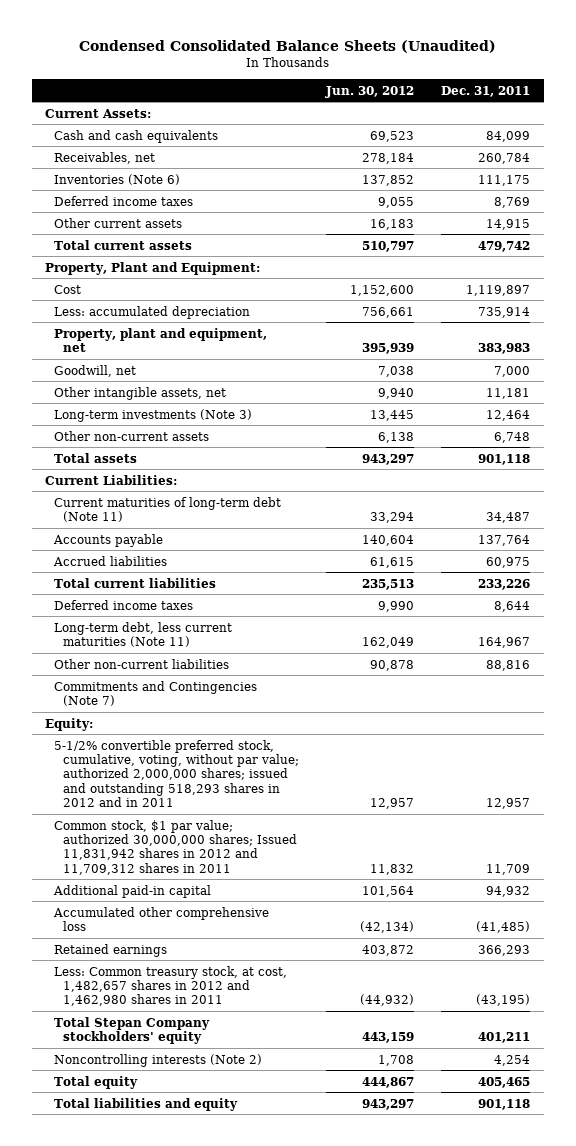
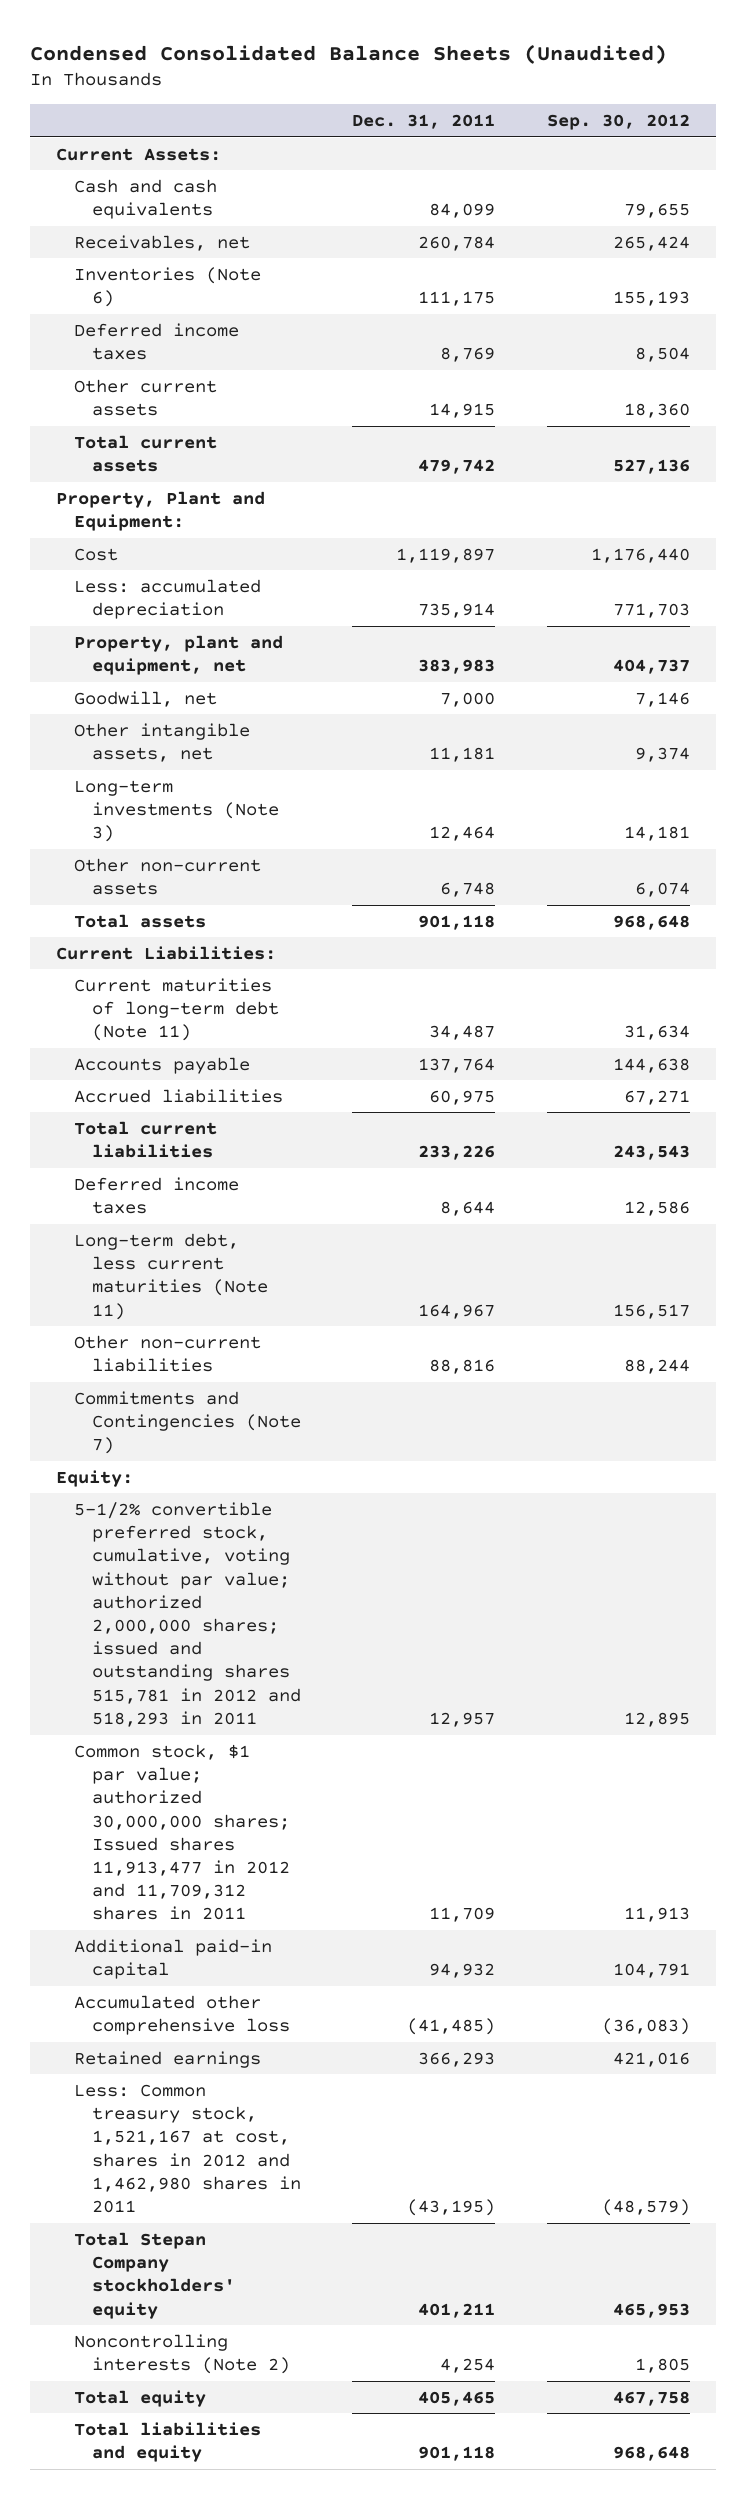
[324,85,414,98] Jun. 30, 2012 -> none
none -> [546,114,690,131] Sep. 30, 2012
[53,739,299,807] 5-1/2% convertible preferred stock, cumulative, voting, without par value; authorized 2,000,000 shares; issued and outstanding 518,293 shares in 2012 and in 2011 -> [73,1501,301,1727] 5-1/2% convertible preferred stock, cumulative, voting without par value; authorized 2,000,000 shares; issued and outstanding shares 515,781 in 2012 and 518,293 in 2011
[53,819,297,875] Common stock, $1 par value; authorized 30,000,000 shares; Issued 11,831,942 shares in 2012 and 11,709,312 shares in 2011 -> [73,1743,290,1921] Common stock, $1 par value; authorized 30,000,000 shares; Issued shares 11,913,477 in 2012 and 11,709,312 shares in 2011
[53,965,287,1007] Less: Common treasury stock, at cost, 1,482,657 shares in 2012 and 1,462,980 shares in 2011 -> [73,2083,301,2213] Less: Common treasury stock, 1,521,167 at cost, shares in 2012 and 1,462,980 shares in 2011

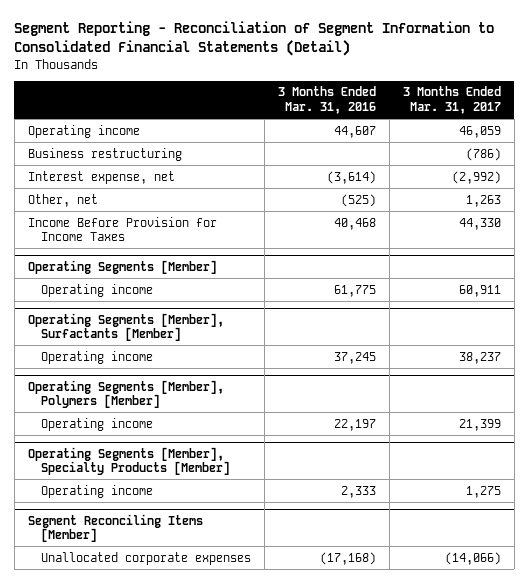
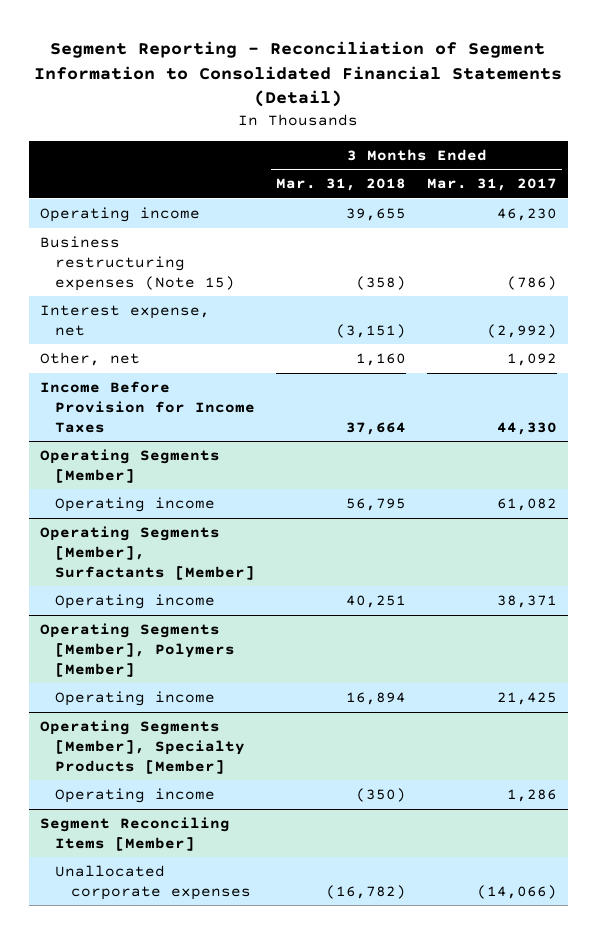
[278,86,377,114] 3 Months Ended Mar. 31, 2016 -> none
none -> [276,178,407,192] Mar. 31, 2018
[458,125,501,138] 46,059 -> [497,207,558,221] 46,230
[27,147,182,161] Business restructuring -> [39,235,236,291] Business restructuring expenses (Note 15)
[465,194,501,207] 1,263 -> [507,352,558,366] 1,092
[458,284,501,297] 60,911 -> [497,497,558,511] 61,082
[458,351,501,364] 38,237 -> [497,594,558,608] 38,371
[458,418,501,431] 21,399 -> [497,691,558,705] 21,425
[465,485,501,498] 1,275 -> [507,788,558,802] 1,286

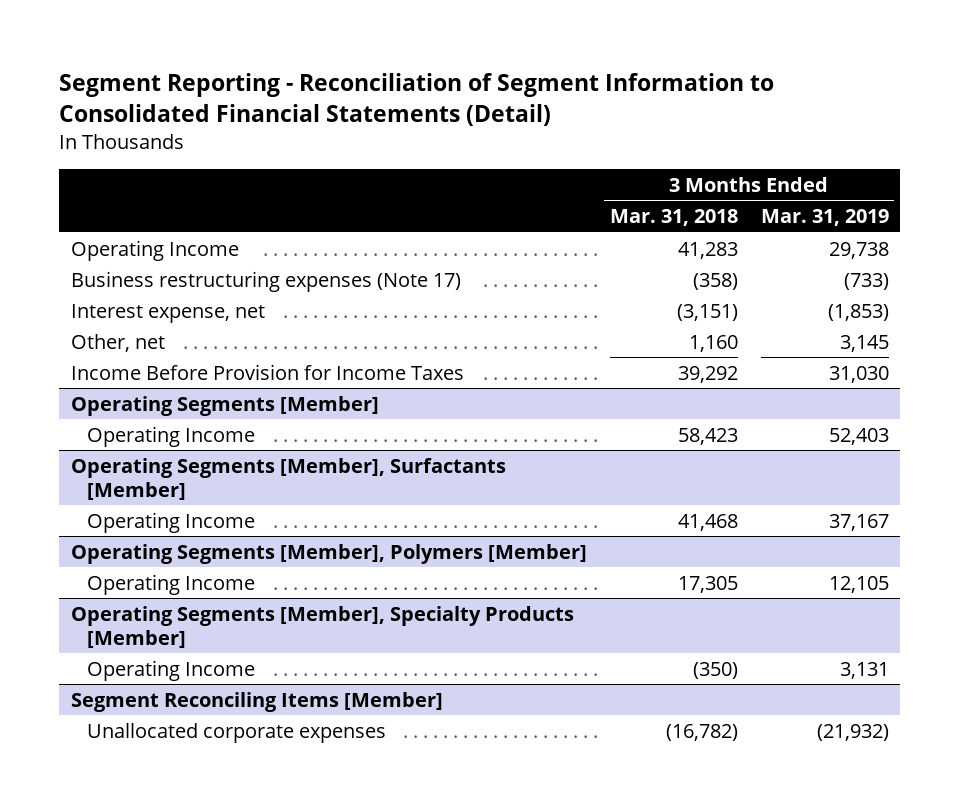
[427,178,558,192] Mar. 31, 2017 -> none
none -> [760,209,889,227] Mar. 31, 2019
[39,206,200,222] Operating income -> [70,239,239,261] Operating Income
[346,207,407,221] 39,655 -> [677,241,738,259] 41,283
[39,235,236,291] Business restructuring expenses (Note 15) -> [70,270,461,292] Business restructuring expenses (Note 17)
[346,421,407,435] 37,664 -> [677,365,738,383] 39,292
[55,496,216,512] Operating income -> [87,425,256,447] Operating Income
[346,497,407,511] 56,795 -> [677,427,738,445] 58,423
[55,593,216,609] Operating income -> [87,511,256,533] Operating Income
[346,594,407,608] 40,251 -> [677,513,738,531] 41,468
[55,690,216,706] Operating income -> [87,573,256,595] Operating Income
[346,691,407,705] 16,894 -> [677,575,738,593] 17,305
[55,787,216,803] Operating income -> [87,659,256,681] Operating Income

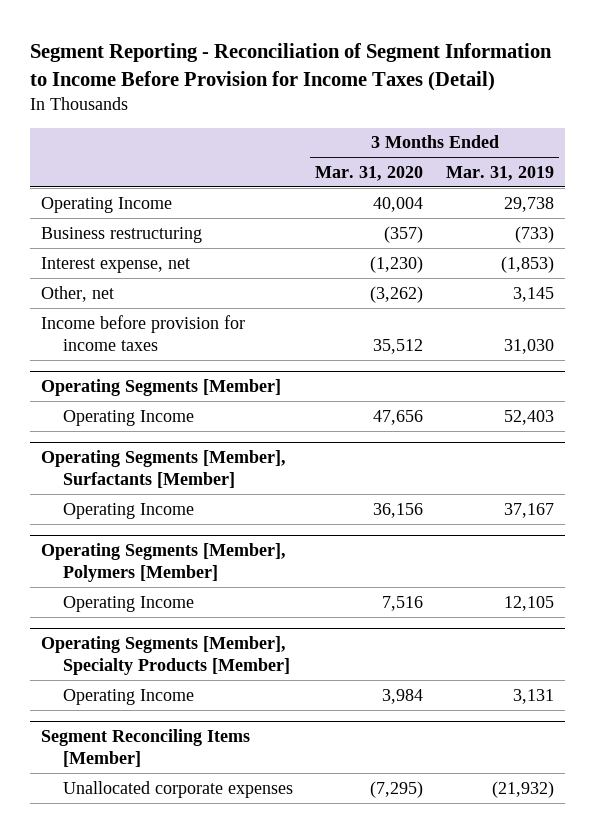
[59,72,775,127] Segment Reporting - Reconciliation of Segment Information to Consolidated Financial Statements (Detail) -> [30,43,553,91] Segment Reporting - Reconciliation of Segment Information to Income Before Provision for Income Taxes (Detail)
[609,209,738,227] Mar. 31, 2018 -> none
none -> [315,165,424,181] Mar. 31, 2020
[70,270,461,292] Business restructuring expenses (Note 17) -> [41,226,203,243] Business restructuring
[70,363,464,380] Income Before Provision for Income Taxes -> [41,314,246,351] Income before provision for income taxes

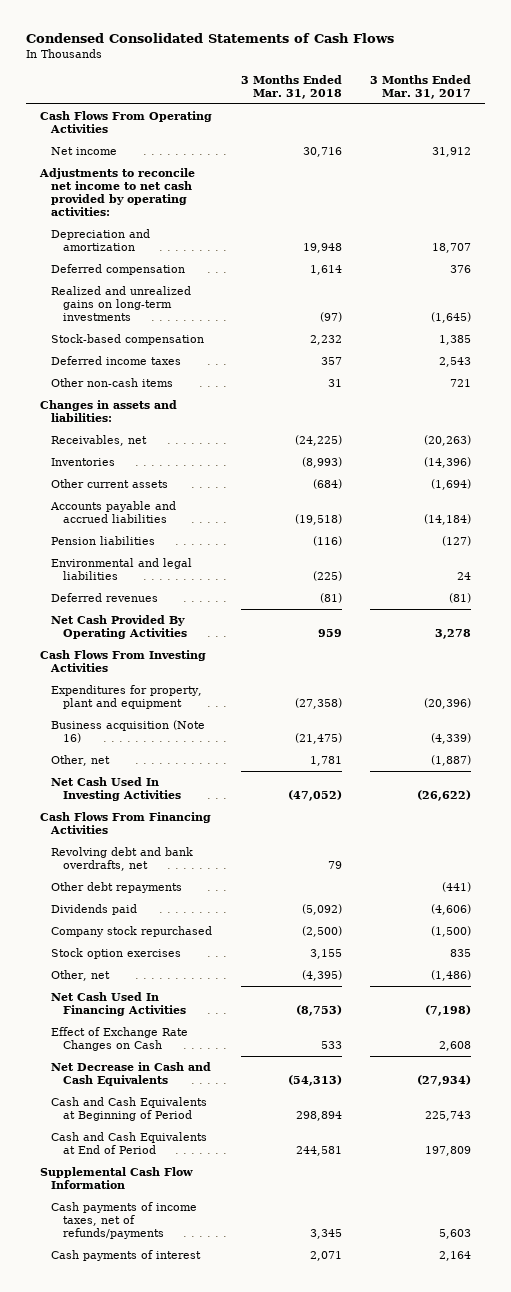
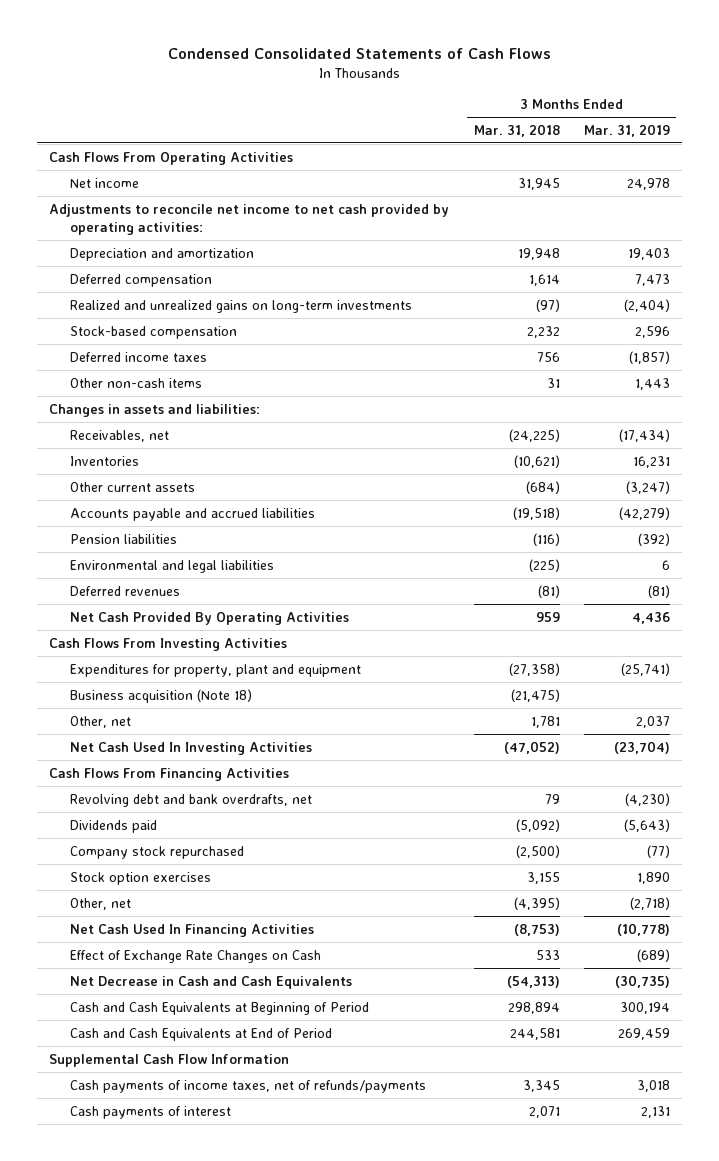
[369,74,471,99] 3 Months Ended Mar. 31, 2017 -> none
none -> [583,123,670,137] Mar. 31, 2019
[302,146,342,157] 30,716 -> [517,177,560,190] 31,945
[320,356,342,365] 357 -> [536,351,560,362] 756
[301,456,342,468] (8,993) -> [513,454,560,468] (10,621)
[51,719,206,743] Business acquisition (Note 16) -> [69,688,252,703] Business acquisition (Note 18)
[51,881,183,893] Other debt repayments -> none

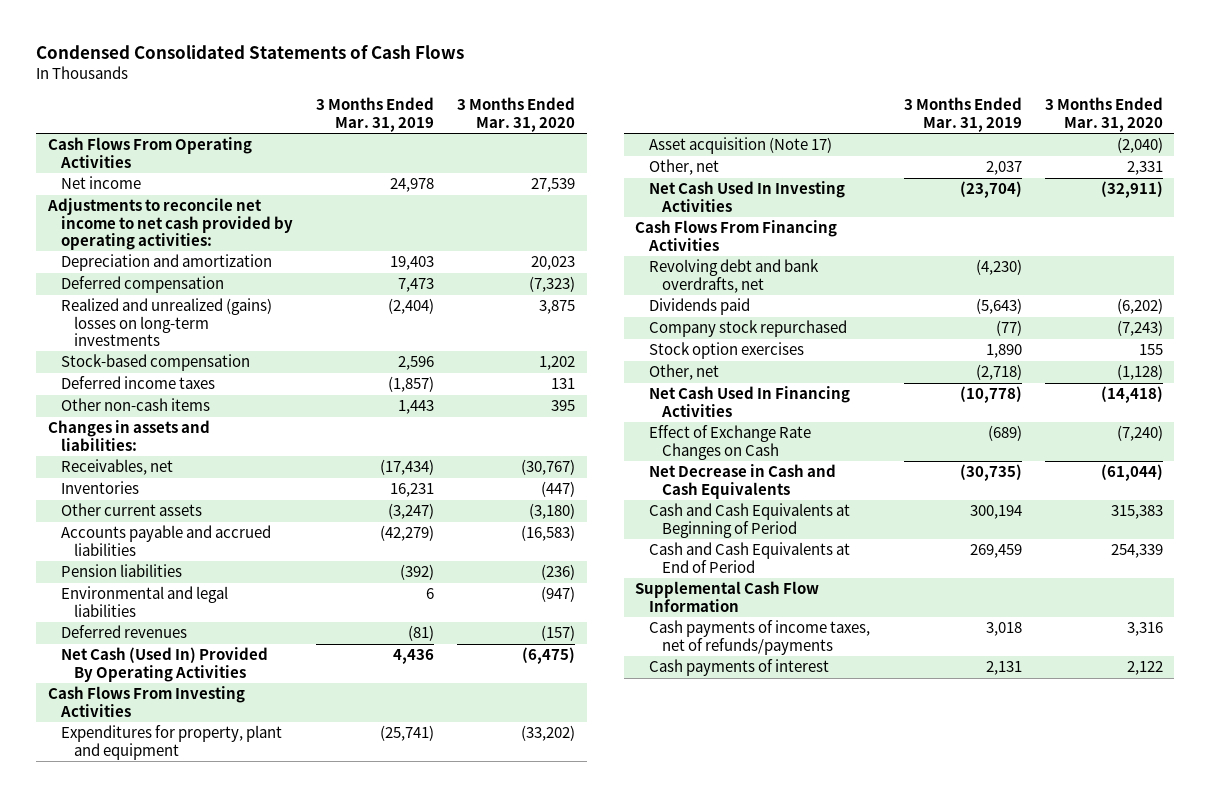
[473,123,560,137] Mar. 31, 2018 -> none
none -> [457,97,576,132] 3 Months Ended Mar. 31, 2020
[69,299,412,313] Realized and unrealized gains on long-term investments -> [60,298,272,346] Realized and unrealized (gains) losses on long-term investments
[69,611,349,625] Net Cash Provided By Operating Activities -> [60,647,268,682] Net Cash (Used In) Provided By Operating Activities
[69,688,252,703] Business acquisition (Note 18) -> none
none -> [648,137,832,155] Asset acquisition (Note 17)

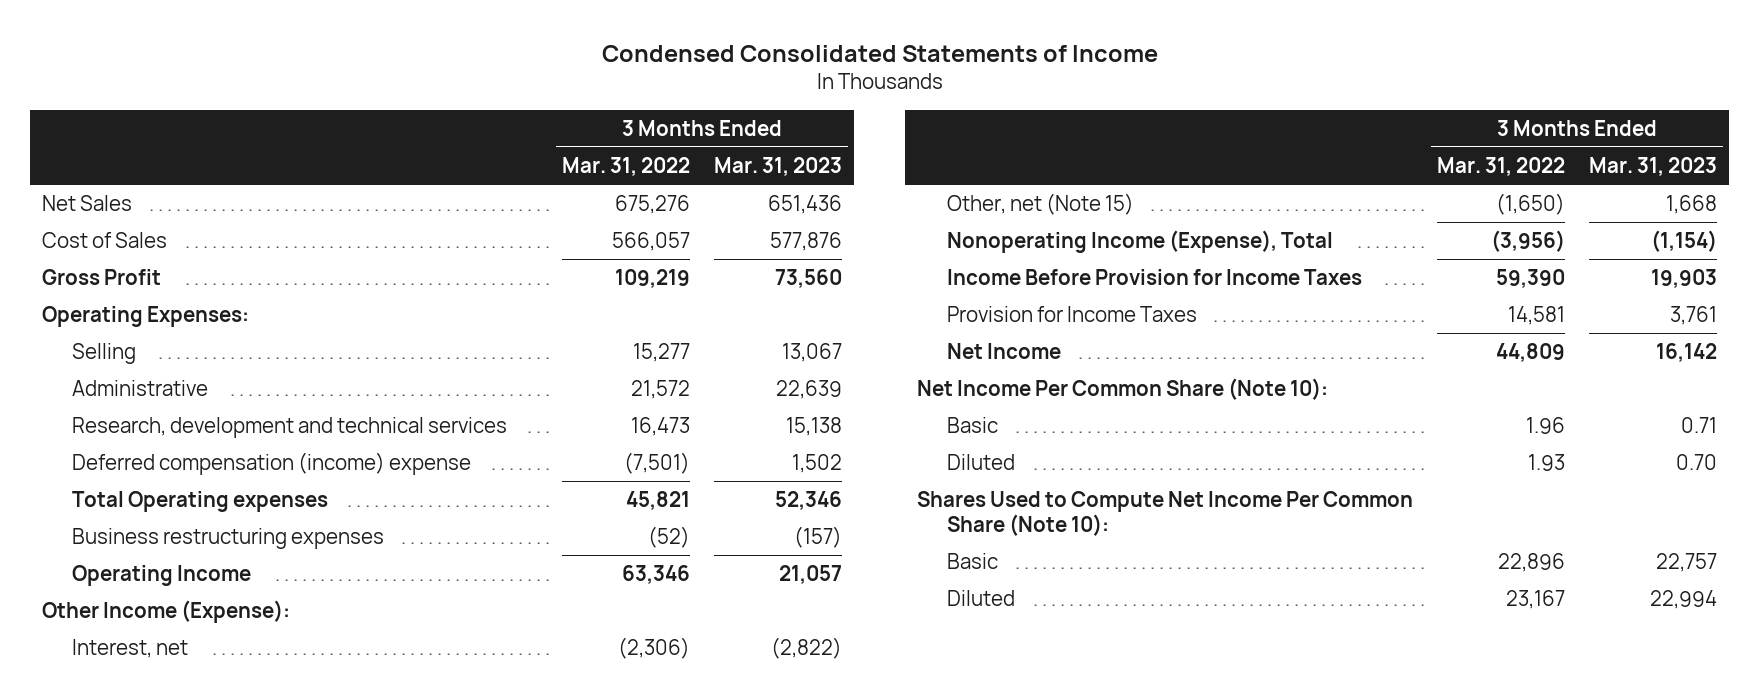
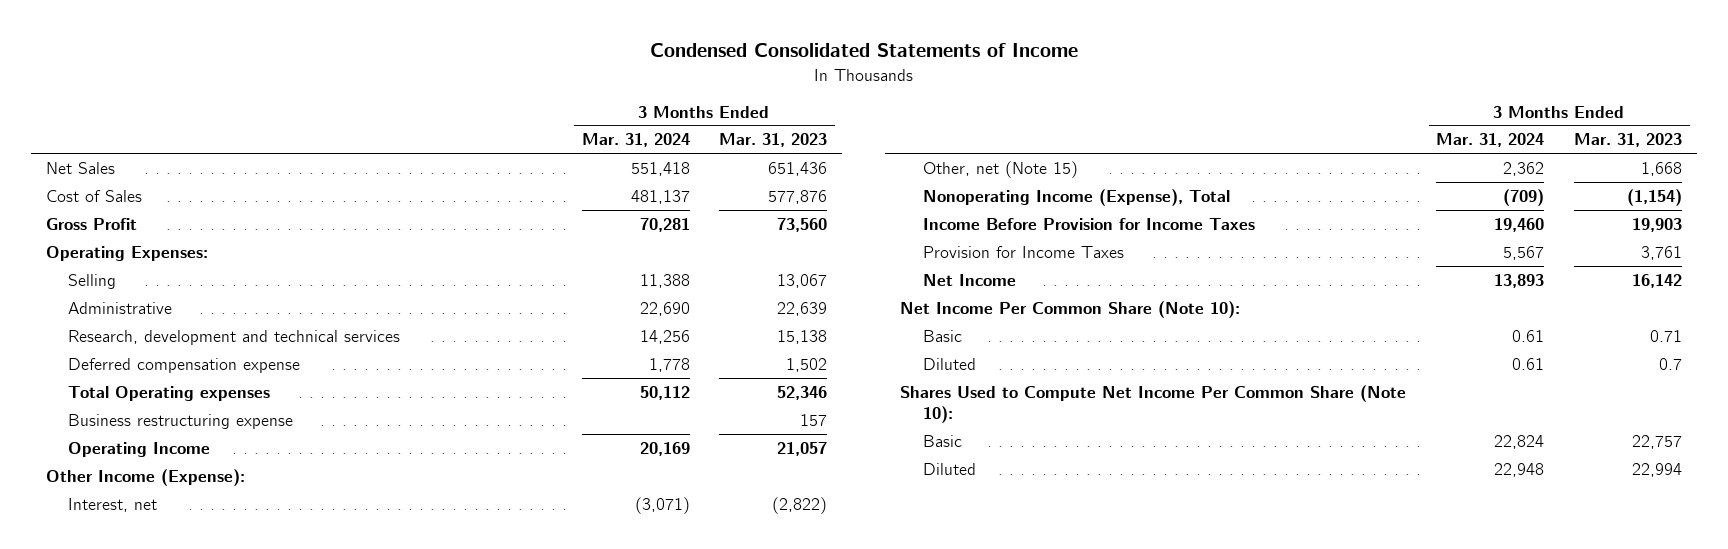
[561,156,690,176] Mar. 31, 2022 -> none
none -> [581,133,690,148] Mar. 31, 2024
[71,452,471,476] Deferred compensation (income) expense -> [68,357,301,373] Deferred compensation expense
[71,528,384,550] Business restructuring expenses -> [68,413,294,429] Business restructuring expense
[794,526,843,549] (157) -> [800,413,828,426] 157
[1676,454,1718,471] 0.70 -> [1659,357,1683,370] 0.7

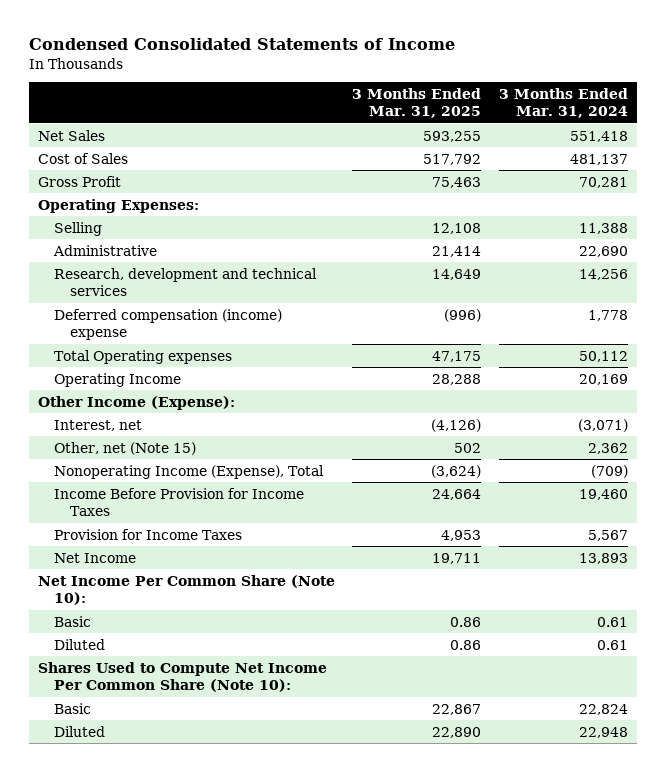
[719,133,828,148] Mar. 31, 2023 -> none
none -> [352,87,482,119] 3 Months Ended Mar. 31, 2025
[68,357,301,373] Deferred compensation expense -> [53,308,282,341] Deferred compensation (income) expense
[68,413,294,429] Business restructuring expense -> none

